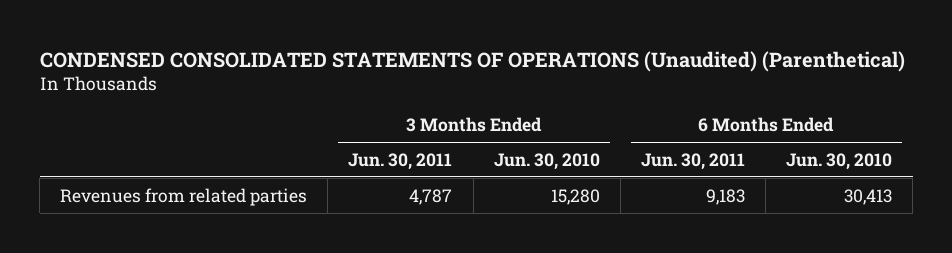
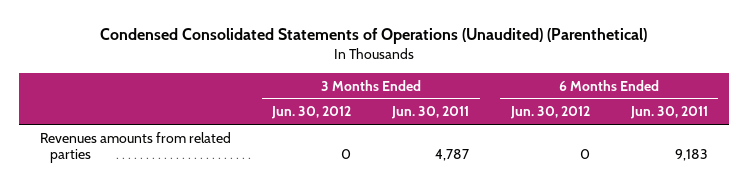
[39,50,905,72] CONDENSED CONSOLIDATED STATEMENTS OF OPERATIONS (Unaudited) (Parenthetical) -> [99,28,647,45] Condensed Consolidated Statements of Operations (Unaudited) (Parenthetical)
[493,152,600,170] Jun. 30, 2010 -> none
[786,152,893,170] Jun. 30, 2010 -> none
none -> [270,106,351,120] Jun. 30, 2012
none -> [509,106,590,120] Jun. 30, 2012
[60,187,308,206] Revenues from related parties -> [39,131,231,164] Revenues amounts from related parties

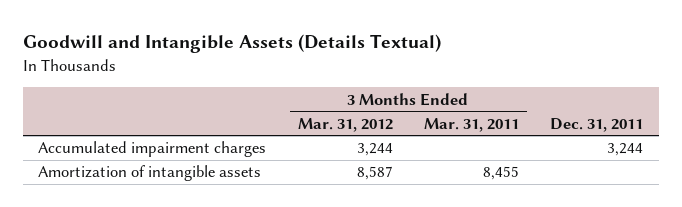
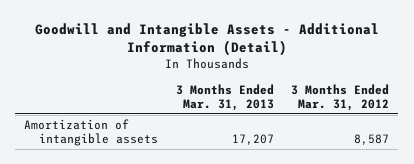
[22,34,441,54] Goodwill and Intangible Assets (Details Textual) -> [34,22,379,57] Goodwill and Intangible Assets - Additional Information (Detail)
[424,117,520,132] Mar. 31, 2011 -> none
[550,117,644,132] Dec. 31, 2011 -> none
none -> [175,83,274,112] 3 Months Ended Mar. 31, 2013
[38,141,267,158] Accumulated impairment charges -> none

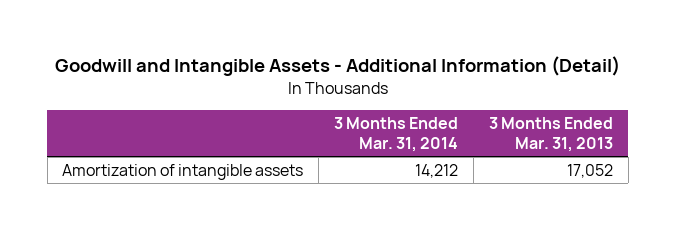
[291,83,390,112] 3 Months Ended Mar. 31, 2012 -> none
none -> [334,116,459,152] 3 Months Ended Mar. 31, 2014
[231,134,274,146] 17,207 -> [566,164,613,179] 17,052

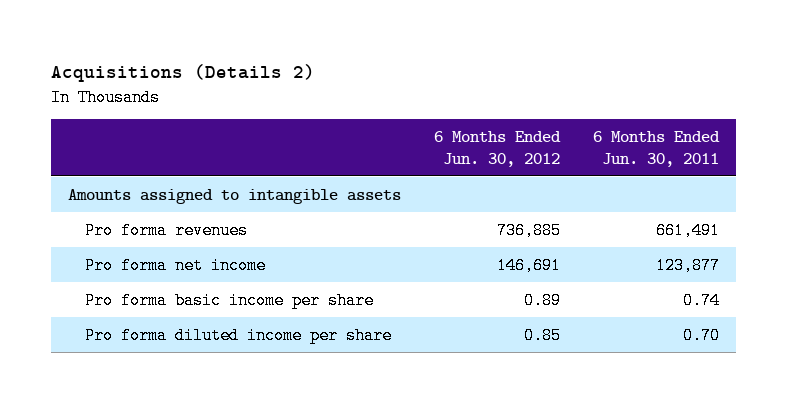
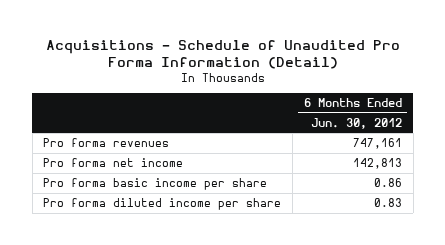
[51,64,316,83] Acquisitions (Details 2) -> [45,39,400,69] Acquisitions - Schedule of Unaudited Pro Forma Information (Detail)
[593,130,721,167] 6 Months Ended Jun. 30, 2011 -> none
[67,188,401,204] Amounts assigned to intangible assets -> none
[497,221,562,239] 736,885 -> [352,138,402,150] 747,161
[497,256,562,274] 146,691 -> [352,158,402,170] 142,813
[524,291,562,309] 0.89 -> [373,178,402,188] 0.86
[524,326,562,344] 0.85 -> [373,198,402,208] 0.83

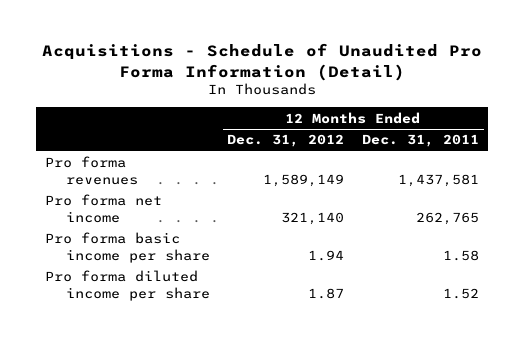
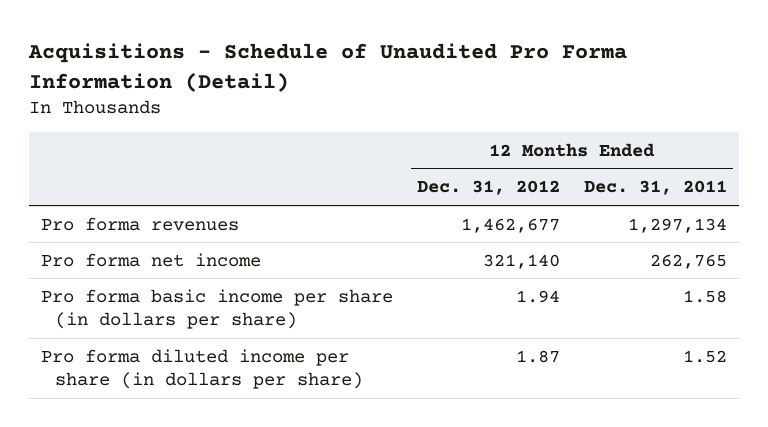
[263,173,345,187] 1,589,149 -> [460,217,560,233] 1,462,677
[398,173,480,187] 1,437,581 -> [627,217,727,233] 1,297,134
[45,232,210,263] Pro forma basic income per share -> [40,288,393,329] Pro forma basic income per share (in dollars per share)
[45,270,210,301] Pro forma diluted income per share -> [40,348,363,389] Pro forma diluted income per share (in dollars per share)

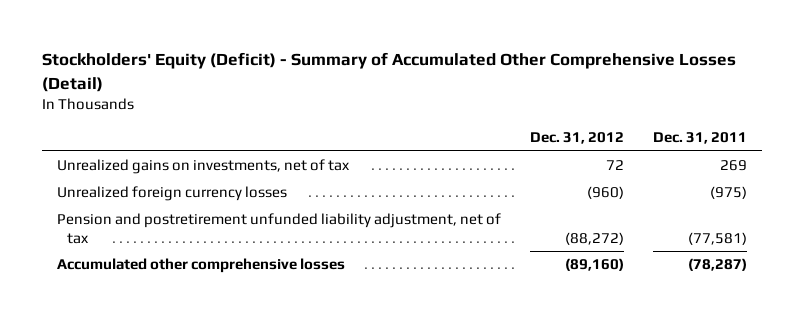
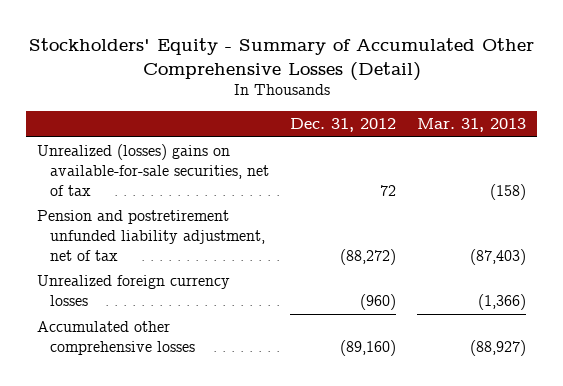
[42,52,737,92] Stockholders' Equity (Deficit) - Summary of Accumulated Other Comprehensive Losses (Detail) -> [28,37,534,81] Stockholders' Equity - Summary of Accumulated Other Comprehensive Losses (Detail)
[653,131,748,144] Dec. 31, 2011 -> none
none -> [417,118,527,133] Mar. 31, 2013
[56,159,350,175] Unrealized gains on investments, net of tax -> [37,144,270,196] Unrealized (losses) gains on available-for-sale securities, net of tax
[56,186,287,202] Unrealized foreign currency losses -> [37,275,231,307] Unrealized foreign currency losses

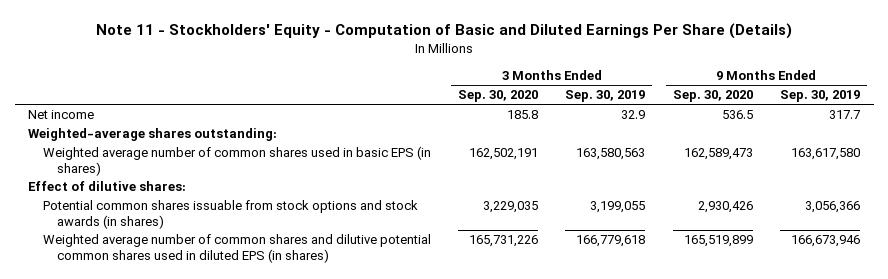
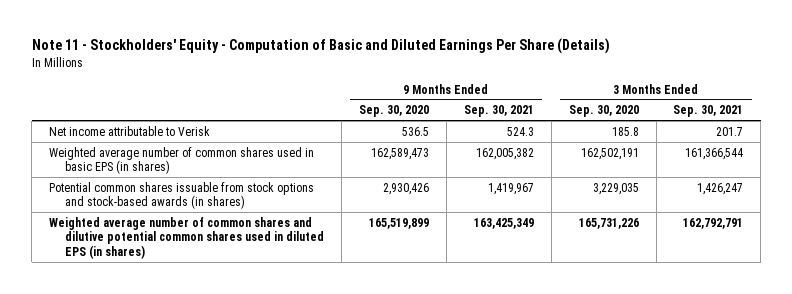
[565,90,646,103] Sep. 30, 2019 -> none
[779,90,860,103] Sep. 30, 2019 -> none
none -> [463,105,534,118] Sep. 30, 2021
none -> [673,105,744,118] Sep. 30, 2021
[28,128,278,142] Weighted-average shares outstanding: -> none
[28,110,95,120] Net income -> [49,125,211,136] Net income attributable to Verisk
[28,181,187,192] Effect of dilutive shares: -> none
[42,200,418,229] Potential common shares issuable from stock options and stock awards (in shares) -> [49,181,315,210] Potential common shares issuable from stock options and stock-based awards (in shares)

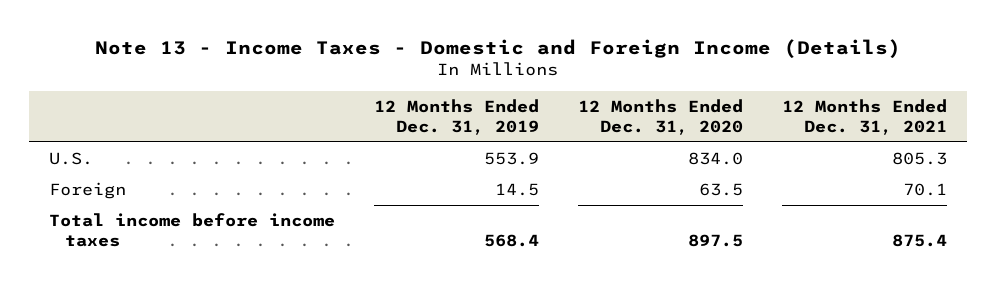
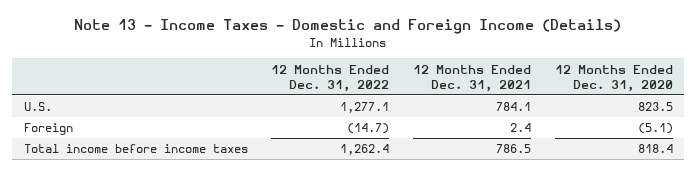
[373,99,539,135] 12 Months Ended Dec. 31, 2019 -> none
none -> [271,64,390,92] 12 Months Ended Dec. 31, 2022
[688,151,744,165] 834.0 -> [637,102,673,112] 823.5
[892,151,948,165] 805.3 -> [495,102,531,112] 784.1
[699,182,744,196] 63.5 -> [637,123,673,135] (5.1)
[903,182,948,196] 70.1 -> [509,123,531,133] 2.4
[688,233,744,247] 897.5 -> [637,144,673,154] 818.4
[892,233,948,247] 875.4 -> [495,144,531,154] 786.5

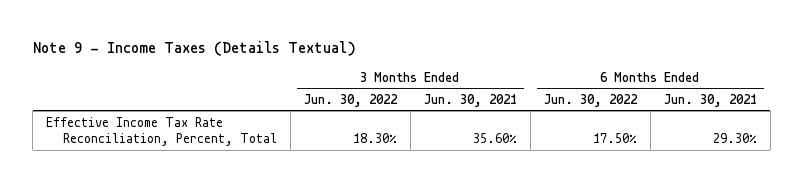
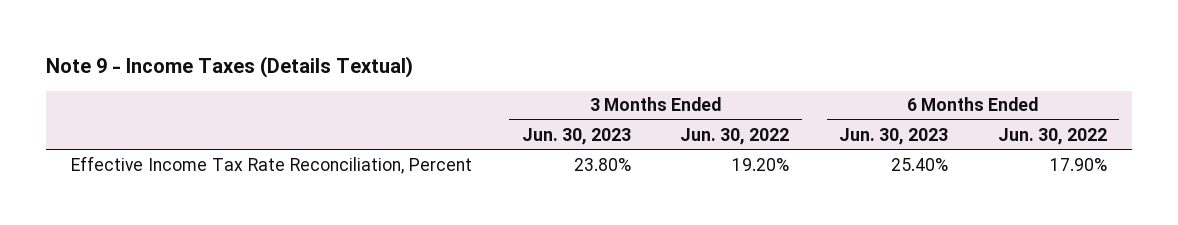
[423,93,517,107] Jun. 30, 2021 -> none
[663,93,757,107] Jun. 30, 2021 -> none
none -> [521,127,631,145] Jun. 30, 2023
none -> [839,127,949,145] Jun. 30, 2023
[46,116,278,147] Effective Income Tax Rate Reconciliation, Percent, Total -> [70,155,472,174] Effective Income Tax Rate Reconciliation, Percent
[352,133,397,144] 18.30% -> [732,157,790,171] 19.20%
[592,133,637,144] 17.50% -> [1049,157,1107,171] 17.90%

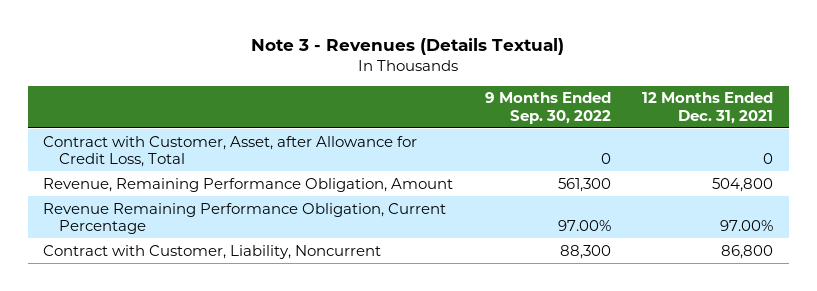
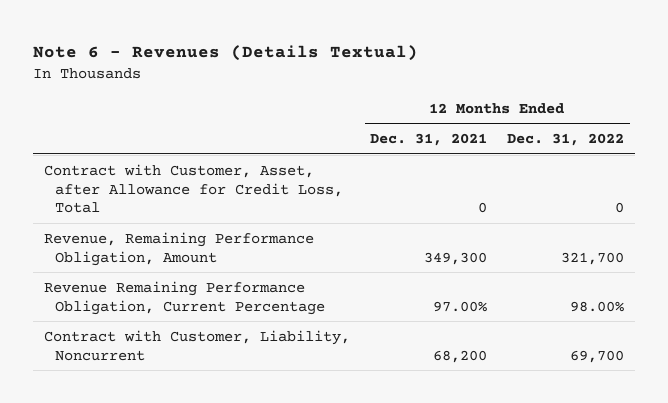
[251,37,565,55] Note 3 - Revenues (Details Textual) -> [33,45,419,62] Note 6 - Revenues (Details Textual)
[484,92,611,124] 9 Months Ended Sep. 30, 2022 -> none
none -> [507,133,625,147] Dec. 31, 2022
[712,177,774,192] 504,800 -> [424,251,488,265] 349,300
[721,244,774,259] 86,800 -> [433,349,488,363] 68,200

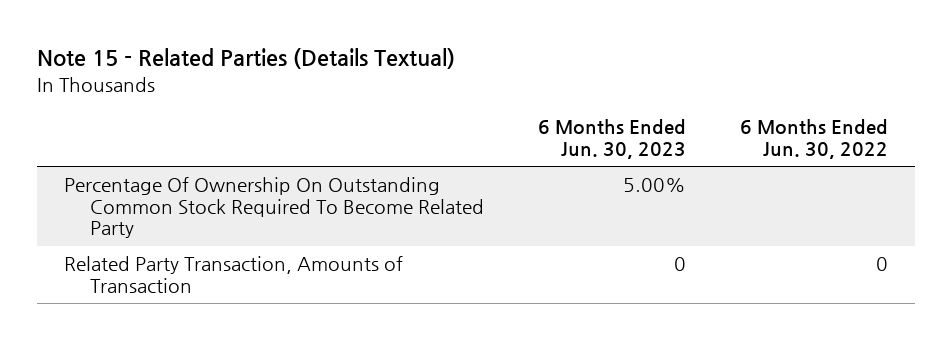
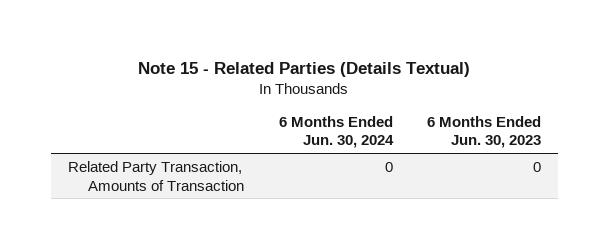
[739,119,888,160] 6 Months Ended Jun. 30, 2022 -> none
none -> [278,115,394,149] 6 Months Ended Jun. 30, 2024
[63,177,484,239] Percentage Of Ownership On Outstanding Common Stock Required To Become Related Party -> none

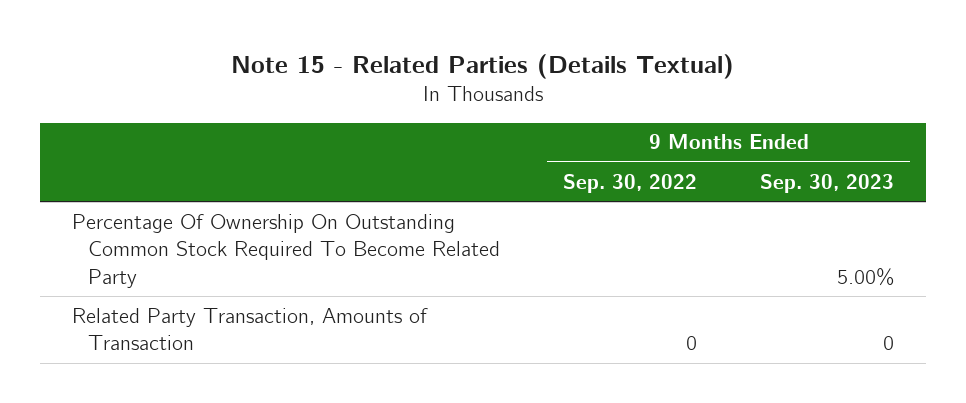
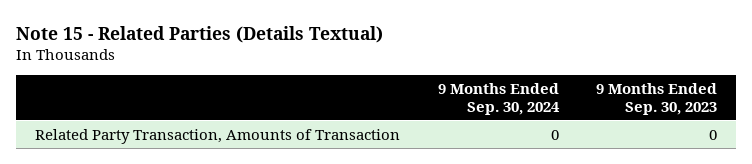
[563,173,698,193] Sep. 30, 2022 -> none
none -> [437,82,560,115] 9 Months Ended Sep. 30, 2024
[71,213,500,288] Percentage Of Ownership On Outstanding Common Stock Required To Become Related Party -> none

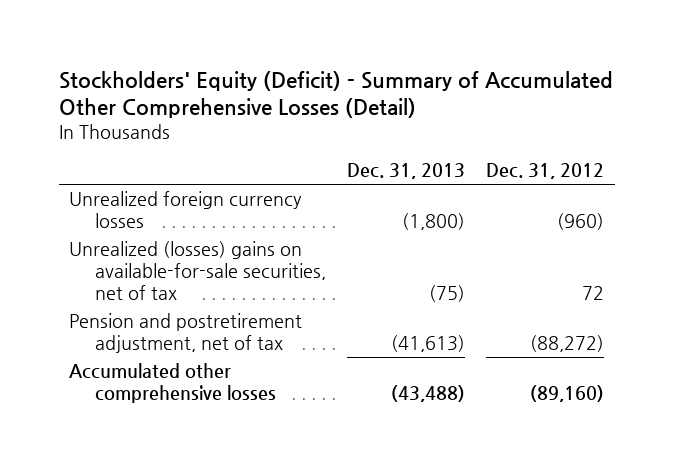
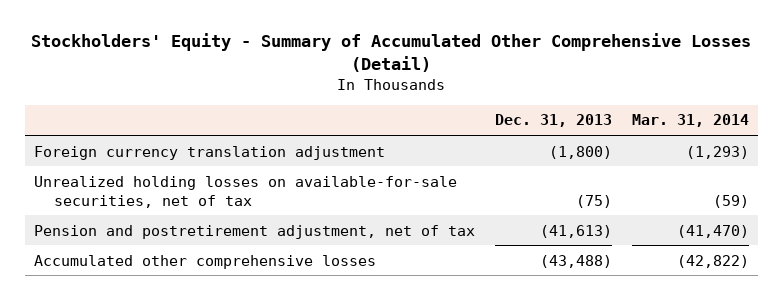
[58,70,613,119] Stockholders' Equity (Deficit) - Summary of Accumulated Other Comprehensive Losses (Detail) -> [31,33,752,73] Stockholders' Equity - Summary of Accumulated Other Comprehensive Losses (Detail)
[486,163,605,180] Dec. 31, 2012 -> none
none -> [631,114,749,128] Mar. 31, 2014
[69,191,303,229] Unrealized foreign currency losses -> [34,145,386,160] Foreign currency translation adjustment
[69,241,326,301] Unrealized (losses) gains on available-for-sale securities, net of tax -> [34,175,458,208] Unrealized holding losses on available-for-sale securities, net of tax

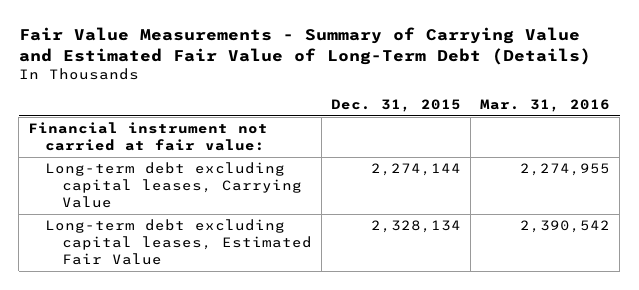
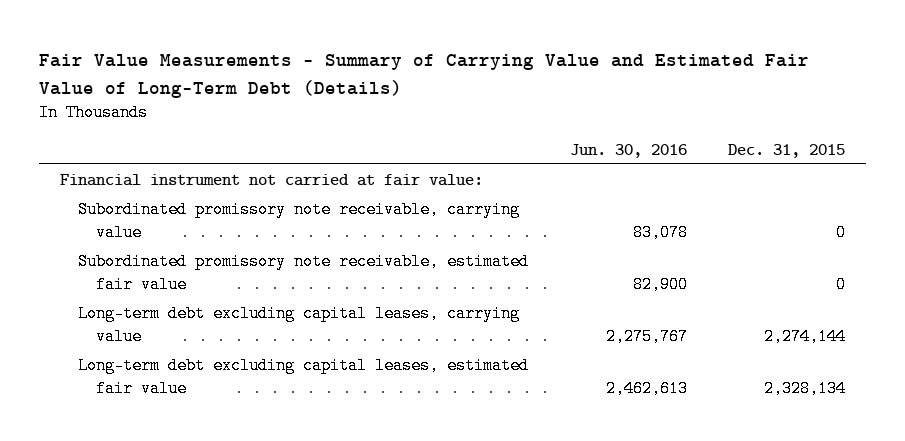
[480,98,611,112] Mar. 31, 2016 -> none
none -> [569,143,687,158] Jun. 30, 2016
none -> [78,200,521,241] Subordinated promissory note receivable, carrying value
none -> [78,252,530,293] Subordinated promissory note receivable, estimated fair value
[45,162,303,208] Long-term debt excluding capital leases, Carrying Value -> [78,304,521,345] Long-term debt excluding capital leases, carrying value
[45,219,313,265] Long-term debt excluding capital leases, Estimated Fair Value -> [78,356,530,397] Long-term debt excluding capital leases, estimated fair value

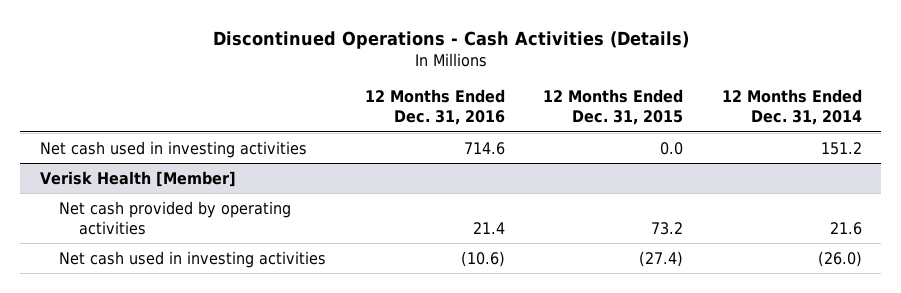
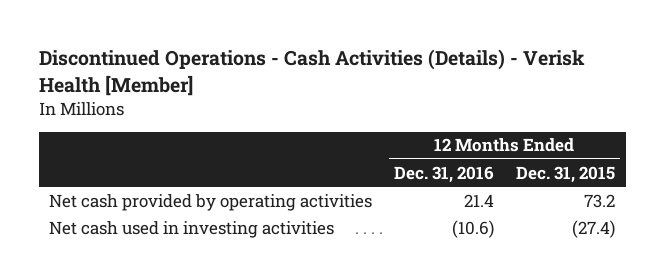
[212,30,689,49] Discontinued Operations - Cash Activities (Details) -> [38,49,585,96] Discontinued Operations - Cash Activities (Details) - Verisk Health [Member]
[721,89,862,126] 12 Months Ended Dec. 31, 2014 -> none
[39,140,307,158] Net cash used in investing activities -> none
[39,170,236,187] Verisk Health [Member] -> none

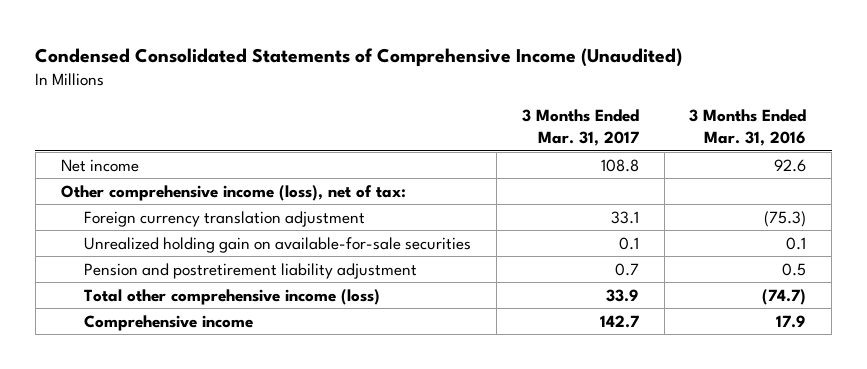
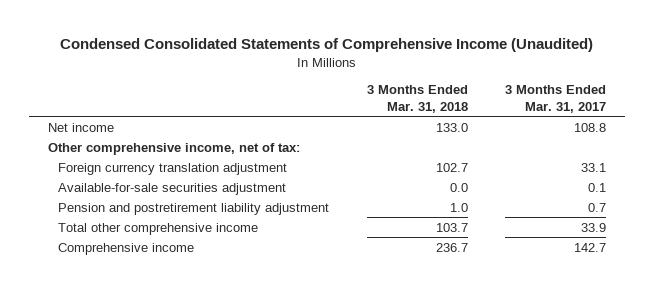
[689,109,807,147] 3 Months Ended Mar. 31, 2016 -> none
none -> [366,85,468,113] 3 Months Ended Mar. 31, 2018
[60,184,406,201] Other comprehensive income (loss), net of tax: -> [48,142,301,155] Other comprehensive income, net of tax:
[84,236,472,253] Unrealized holding gain on available-for-sale securities -> [58,182,287,195] Available-for-sale securities adjustment
[84,288,381,305] Total other comprehensive income (loss) -> [58,222,259,235] Total other comprehensive income

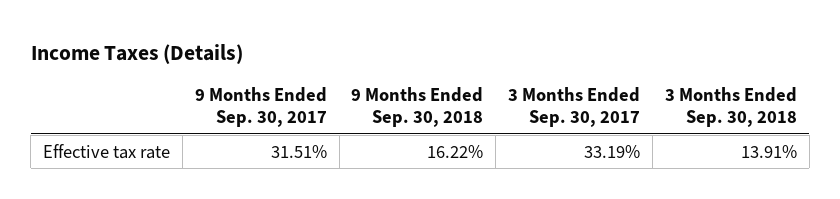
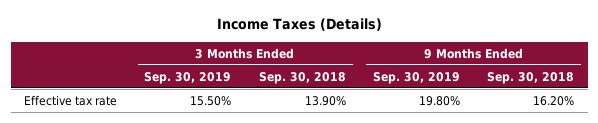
[194,86,327,128] 9 Months Ended Sep. 30, 2017 -> none
[508,86,641,128] 3 Months Ended Sep. 30, 2017 -> none
none -> [144,71,232,84] Sep. 30, 2019
none -> [372,71,460,84] Sep. 30, 2019
[427,144,484,158] 16.22% -> [533,95,575,106] 16.20%
[740,144,797,158] 13.91% -> [304,95,346,106] 13.90%

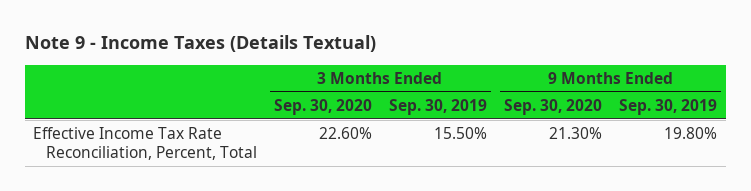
[217,18,383,32] Income Taxes (Details) -> [24,35,376,53] Note 9 - Income Taxes (Details Textual)
[258,71,346,84] Sep. 30, 2018 -> none
[487,71,575,84] Sep. 30, 2018 -> none
none -> [273,98,372,115] Sep. 30, 2020
none -> [504,98,603,115] Sep. 30, 2020
[24,94,118,106] Effective tax rate -> [33,127,257,160] Effective Income Tax Rate Reconciliation, Percent, Total

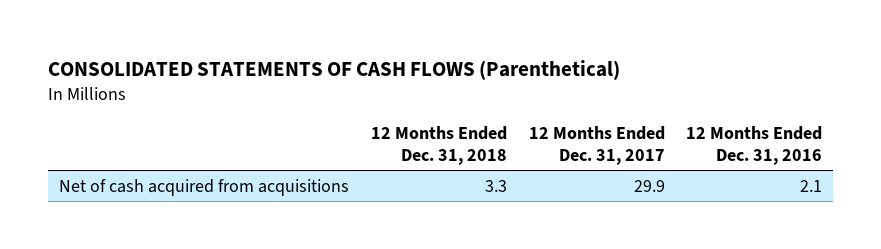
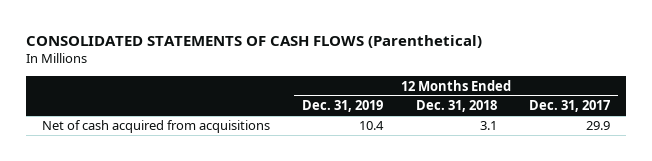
[686,126,823,166] 12 Months Ended Dec. 31, 2016 -> none
none -> [302,100,384,113] Dec. 31, 2019
[484,179,507,192] 3.3 -> [479,121,497,131] 3.1

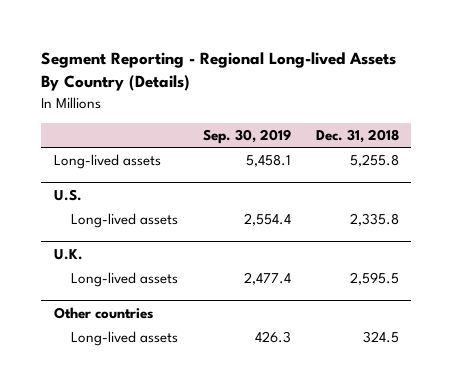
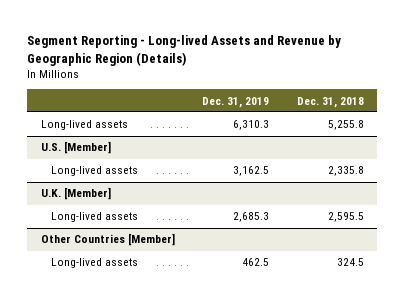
[41,52,397,92] Segment Reporting - Regional Long-lived Assets By Country (Details) -> [27,34,342,66] Segment Reporting - Long-lived Assets and Revenue by Geographic Region (Details)
[203,128,292,144] Sep. 30, 2019 -> none
none -> [202,96,270,108] Dec. 31, 2019
[53,188,82,201] U.S. -> [41,141,112,155] U.S. [Member]
[53,248,83,260] U.K. -> [41,187,112,201] U.K. [Member]
[53,306,153,319] Other countries -> [41,233,176,247] Other Countries [Member]

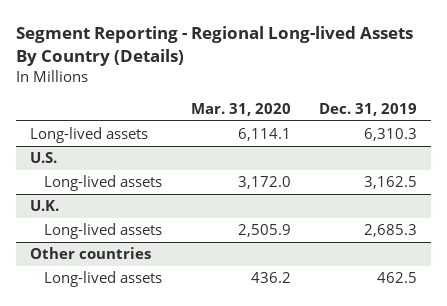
[27,34,342,66] Segment Reporting - Long-lived Assets and Revenue by Geographic Region (Details) -> [15,26,413,67] Segment Reporting - Regional Long-lived Assets By Country (Details)
[296,96,364,108] Dec. 31, 2018 -> none
none -> [190,103,291,117] Mar. 31, 2020
[41,141,112,155] U.S. [Member] -> [30,152,58,164] U.S.
[41,187,112,201] U.K. [Member] -> [30,200,60,212] U.K.
[41,233,176,247] Other Countries [Member] -> [30,247,152,260] Other countries

